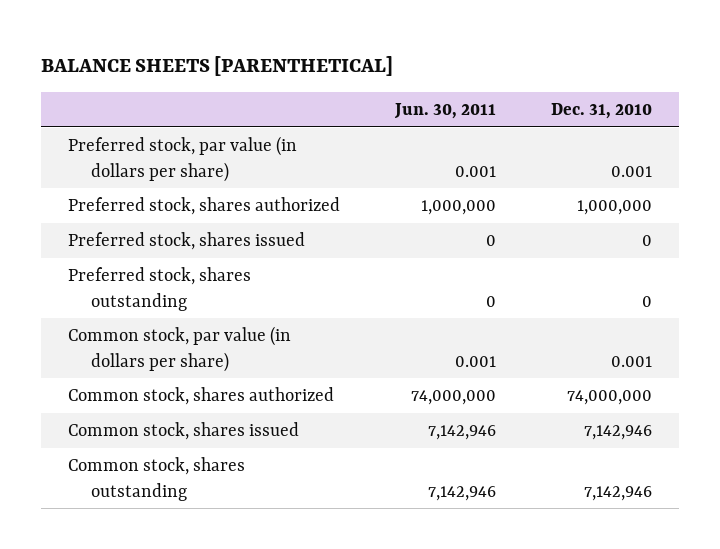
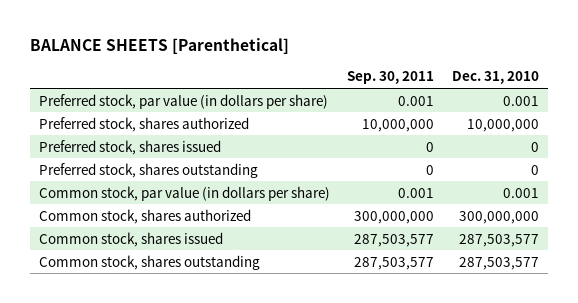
[40,56,393,77] BALANCE SHEETS [PARENTHETICAL] -> [29,38,289,55] BALANCE SHEETS [Parenthetical]
[393,103,496,120] Jun. 30, 2011 -> none
none -> [347,71,435,85] Sep. 30, 2011
[576,200,652,216] 1,000,000 -> [467,118,540,132] 10,000,000
[566,390,652,406] 74,000,000 -> [459,210,540,224] 300,000,000
[583,425,652,441] 7,142,946 -> [459,233,540,247] 287,503,577
[583,485,652,501] 7,142,946 -> [459,256,540,270] 287,503,577

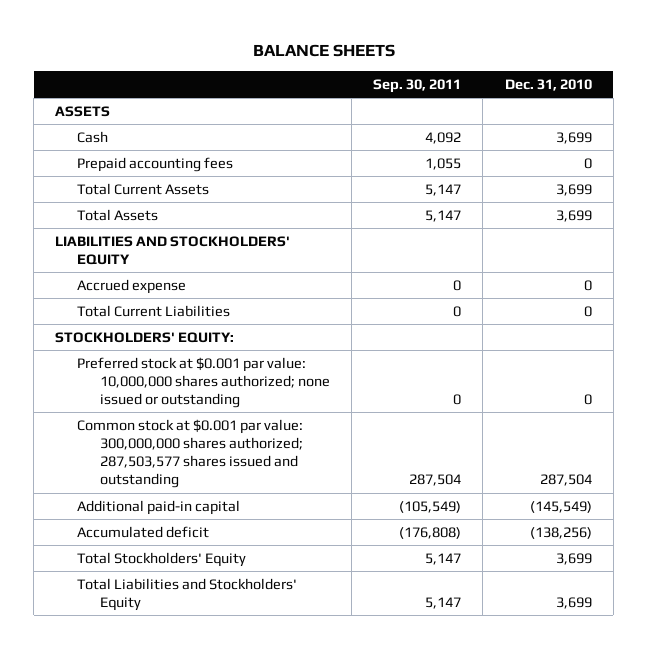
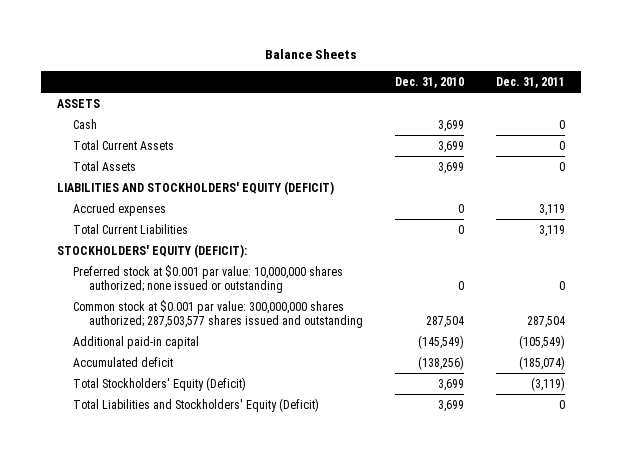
[252,44,395,58] BALANCE SHEETS -> [265,49,358,60] Balance Sheets
[373,78,462,93] Sep. 30, 2011 -> none
none -> [496,76,566,88] Dec. 31, 2011
[77,156,234,172] Prepaid accounting fees -> none
[55,235,291,265] LIABILITIES AND STOCKHOLDERS' EQUITY -> [57,180,335,195] LIABILITIES AND STOCKHOLDERS' EQUITY (DEFICIT)
[77,278,187,294] Accrued expense -> [73,202,167,216] Accrued expenses
[55,331,235,343] STOCKHOLDERS' EQUITY: -> [57,243,248,258] STOCKHOLDERS' EQUITY (DEFICIT):
[77,551,247,567] Total Stockholders' Equity -> [73,376,247,391] Total Stockholders' Equity (Deficit)
[77,577,298,611] Total Liabilities and Stockholders' Equity -> [73,397,320,412] Total Liabilities and Stockholders' Equity (Deficit)

